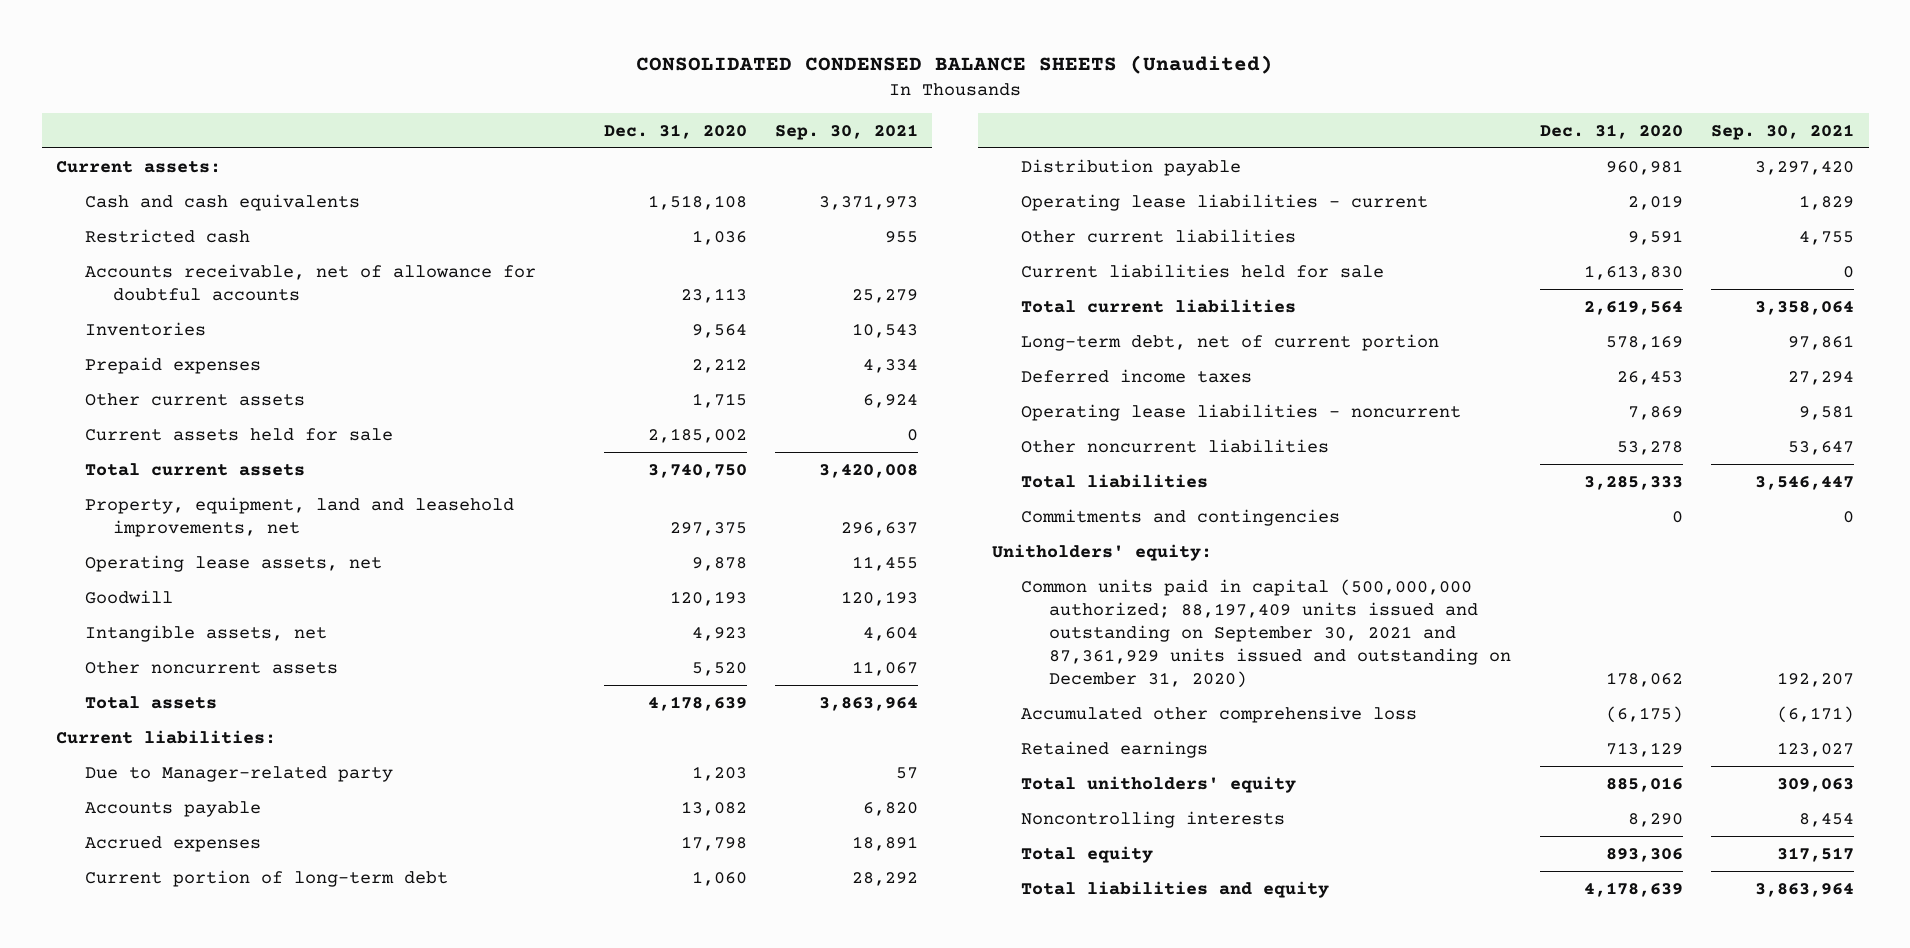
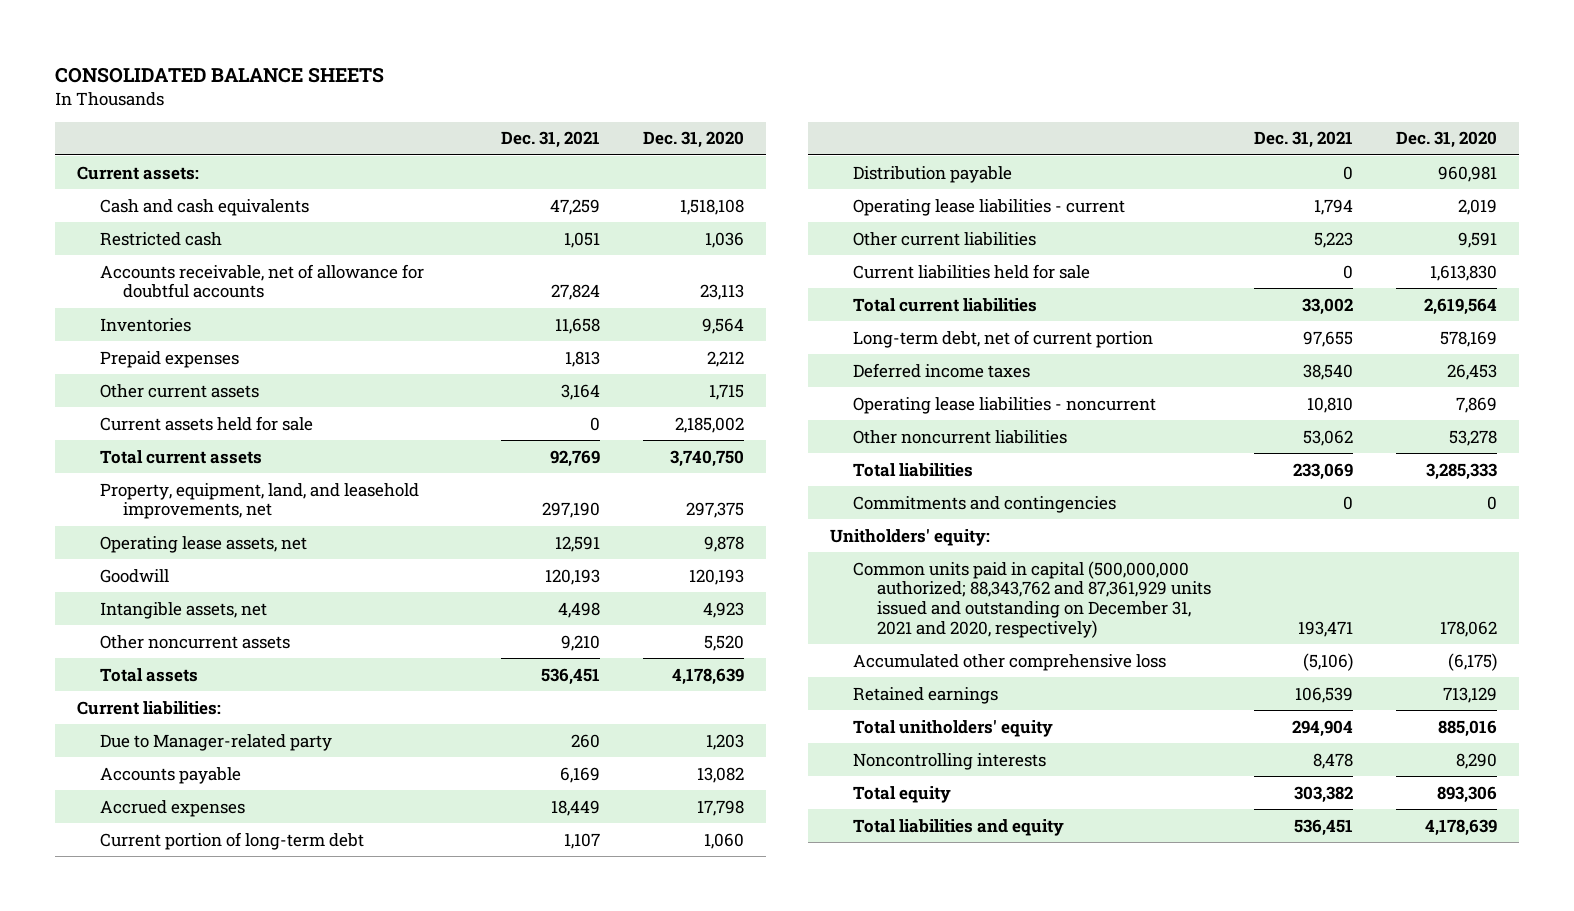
[636,55,1274,75] CONSOLIDATED CONDENSED BALANCE SHEETS (Unaudited) -> [55,66,385,83] CONSOLIDATED BALANCE SHEETS
[775,123,919,140] Sep. 30, 2021 -> none
none -> [500,131,600,149] Dec. 31, 2021
[84,496,514,537] Property, equipment, land and leasehold improvements, net -> [100,482,420,520] Property, equipment, land, and leasehold improvements, net
[1020,578,1512,688] Common units paid in capital (500,000,000 authorized; 88,197,409 units issued and outstanding on September 30, 2021 and 87,361,929 units issued and outstanding on December 31, 2020) -> [853,560,1211,639] Common units paid in capital (500,000,000 authorized; 88,343,762 and 87,361,929 units issued and outstanding on December 31, 2021 and 2020, respectively)

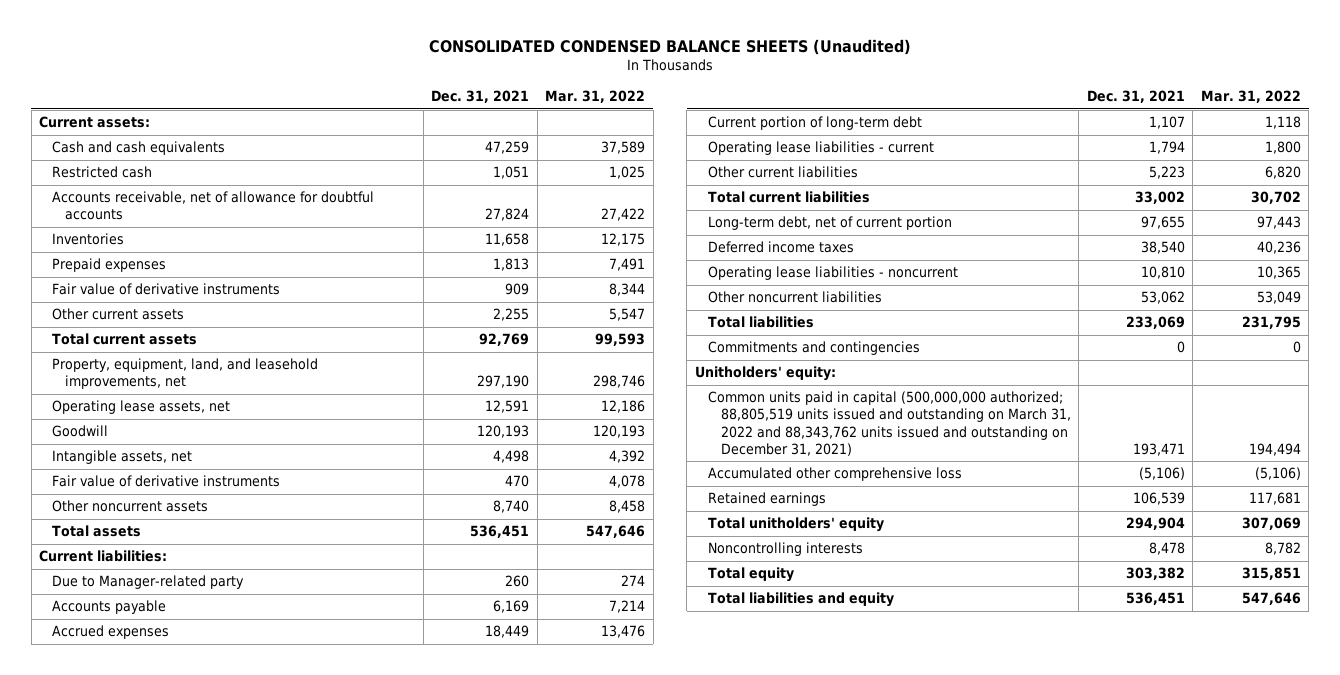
[55,66,385,83] CONSOLIDATED BALANCE SHEETS -> [429,39,912,56] CONSOLIDATED CONDENSED BALANCE SHEETS (Unaudited)
[643,131,745,149] Dec. 31, 2020 -> none
none -> [545,90,646,104] Mar. 31, 2022
[100,415,314,431] Current assets held for sale -> none
none -> [52,283,281,296] Fair value of derivative instruments
[560,383,600,400] 3,164 -> [493,308,530,322] 2,255
none -> [52,475,281,488] Fair value of derivative instruments
[560,634,600,651] 9,210 -> [493,500,530,514] 8,740
[853,165,1013,183] Distribution payable -> none
[853,263,1091,279] Current liabilities held for sale -> none
[853,560,1211,639] Common units paid in capital (500,000,000 authorized; 88,343,762 and 87,361,929 units issued and outstanding on December 31, 2021 and 2020, respectively) -> [707,391,1071,456] Common units paid in capital (500,000,000 authorized; 88,805,519 units issued and outstanding on March 31, 2022 and 88,343,762 units issued and outstanding on December 31, 2021)

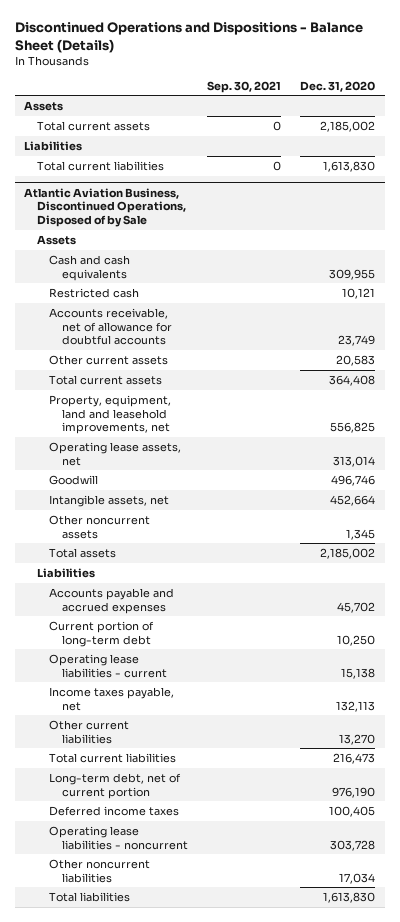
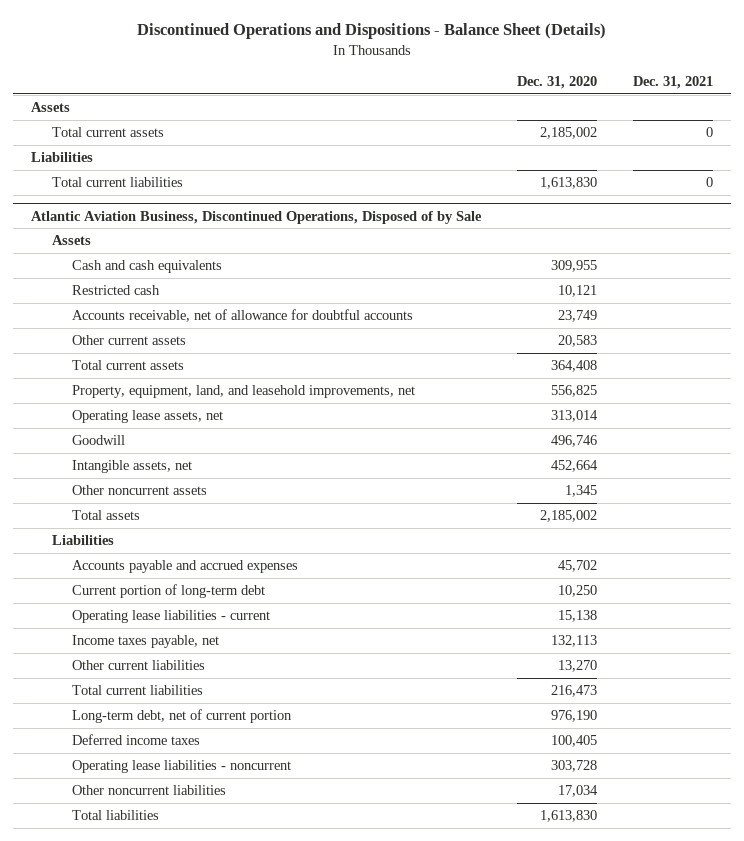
[206,80,281,93] Sep. 30, 2021 -> none
none -> [632,76,713,90] Dec. 31, 2021
[49,394,172,435] Property, equipment, land and leasehold improvements, net -> [72,385,416,399] Property, equipment, land, and leasehold improvements, net

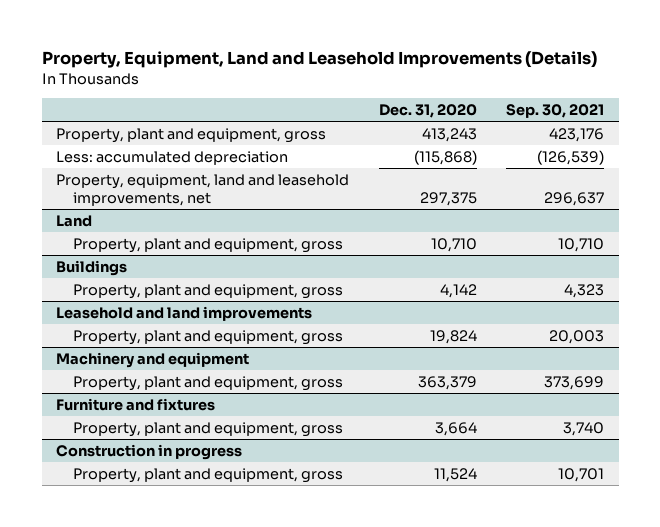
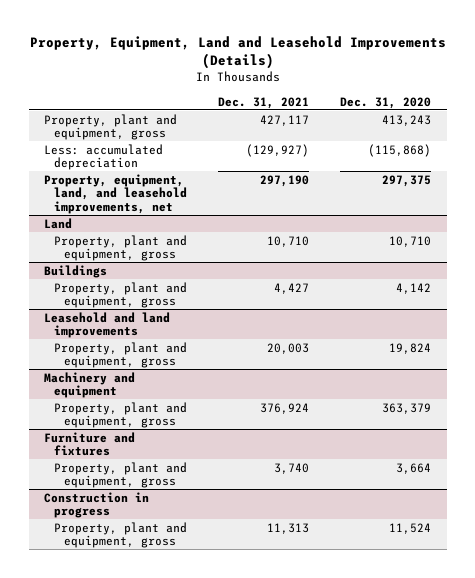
[505,104,604,119] Sep. 30, 2021 -> none
none -> [218,96,310,109] Dec. 31, 2021
[56,173,350,206] Property, equipment, land and leasehold improvements, net -> [44,173,188,214] Property, equipment, land, and leasehold improvements, net

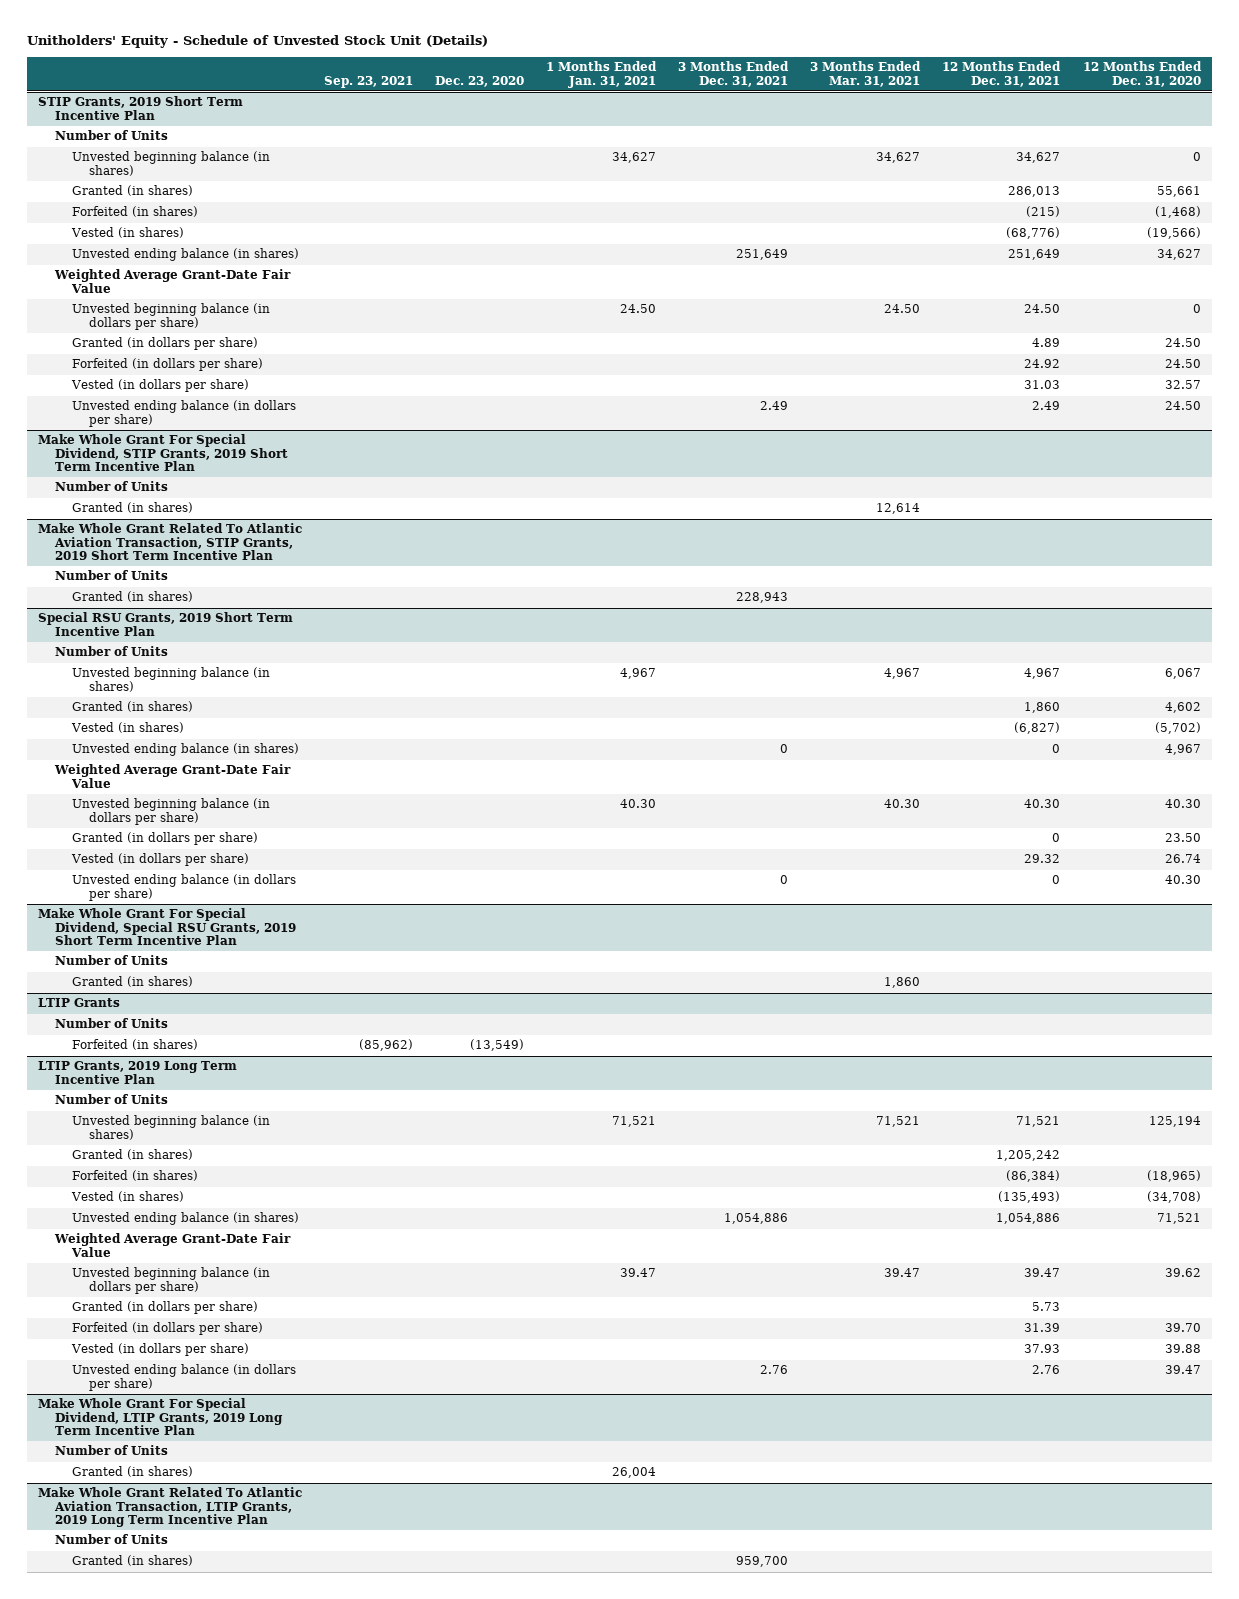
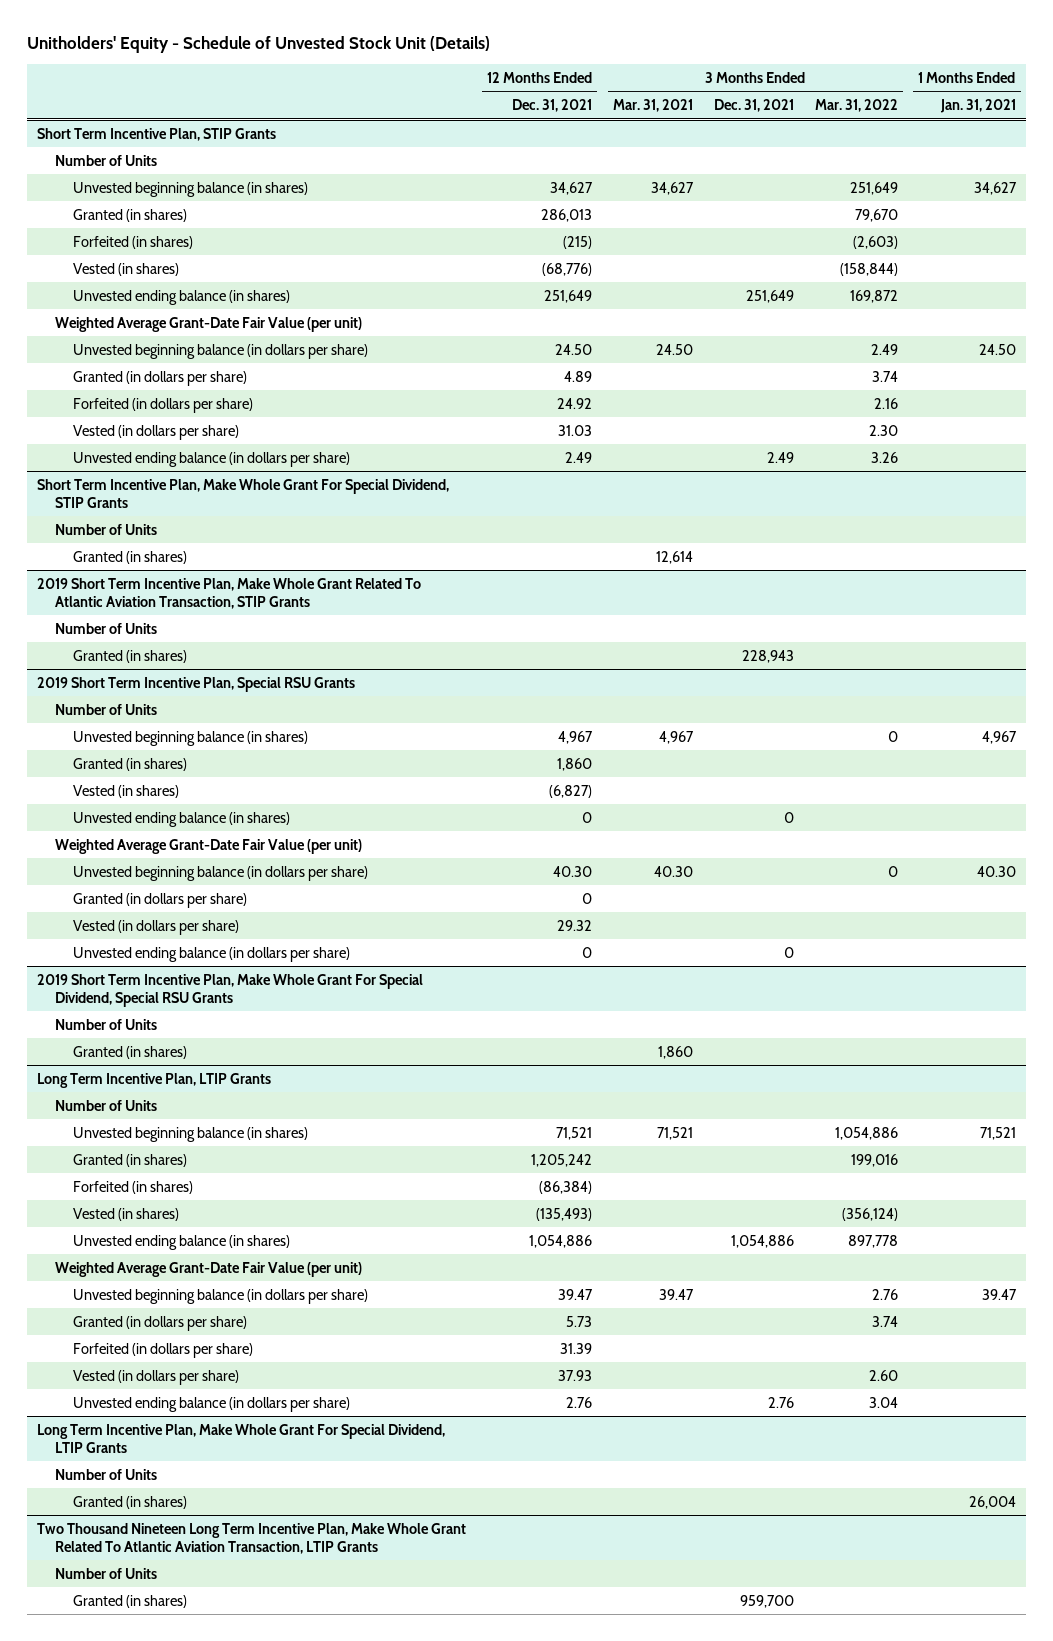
[324,75,414,88] Sep. 23, 2021 -> none
[435,75,525,87] Dec. 23, 2020 -> none
[1082,61,1202,87] 12 Months Ended Dec. 31, 2020 -> none
none -> [814,99,898,113] Mar. 31, 2022
[38,96,244,120] STIP Grants, 2019 Short Term Incentive Plan -> [37,127,277,141] Short Term Incentive Plan, STIP Grants
[54,269,292,293] Weighted Average Grant-Date Fair Value -> [55,316,363,332] Weighted Average Grant-Date Fair Value (per unit)
[38,434,289,472] Make Whole Grant For Special Dividend, STIP Grants, 2019 Short Term Incentive Plan -> [37,478,450,508] Short Term Incentive Plan, Make Whole Grant For Special Dividend, STIP Grants
[38,523,303,561] Make Whole Grant Related To Atlantic Aviation Transaction, STIP Grants, 2019 Short Term Incentive Plan -> [37,577,422,609] 2019 Short Term Incentive Plan, Make Whole Grant Related To Atlantic Aviation Transaction, STIP Grants
[38,612,294,636] Special RSU Grants, 2019 Short Term Incentive Plan -> [37,676,356,692] 2019 Short Term Incentive Plan, Special RSU Grants
[54,764,292,788] Weighted Average Grant-Date Fair Value -> [55,838,363,854] Weighted Average Grant-Date Fair Value (per unit)
[38,908,297,946] Make Whole Grant For Special Dividend, Special RSU Grants, 2019 Short Term Incentive Plan -> [37,973,424,1007] 2019 Short Term Incentive Plan, Make Whole Grant For Special Dividend, Special RSU Grants
[38,998,121,1008] LTIP Grants -> none
[55,1018,169,1029] Number of Units -> none
[72,1039,199,1051] Forfeited (in shares) -> none
[38,1061,238,1084] LTIP Grants, 2019 Long Term Incentive Plan -> [37,1072,272,1088] Long Term Incentive Plan, LTIP Grants
[54,1233,292,1257] Weighted Average Grant-Date Fair Value -> [55,1261,363,1277] Weighted Average Grant-Date Fair Value (per unit)
[38,1398,284,1436] Make Whole Grant For Special Dividend, LTIP Grants, 2019 Long Term Incentive Plan -> [37,1423,446,1453] Long Term Incentive Plan, Make Whole Grant For Special Dividend, LTIP Grants
[38,1487,303,1528] Make Whole Grant Related To Atlantic Aviation Transaction, LTIP Grants, 2019 Long Term Incentive Plan -> [37,1522,467,1554] Two Thousand Nineteen Long Term Incentive Plan, Make Whole Grant Related To Atlantic Aviation Transaction, LTIP Grants

